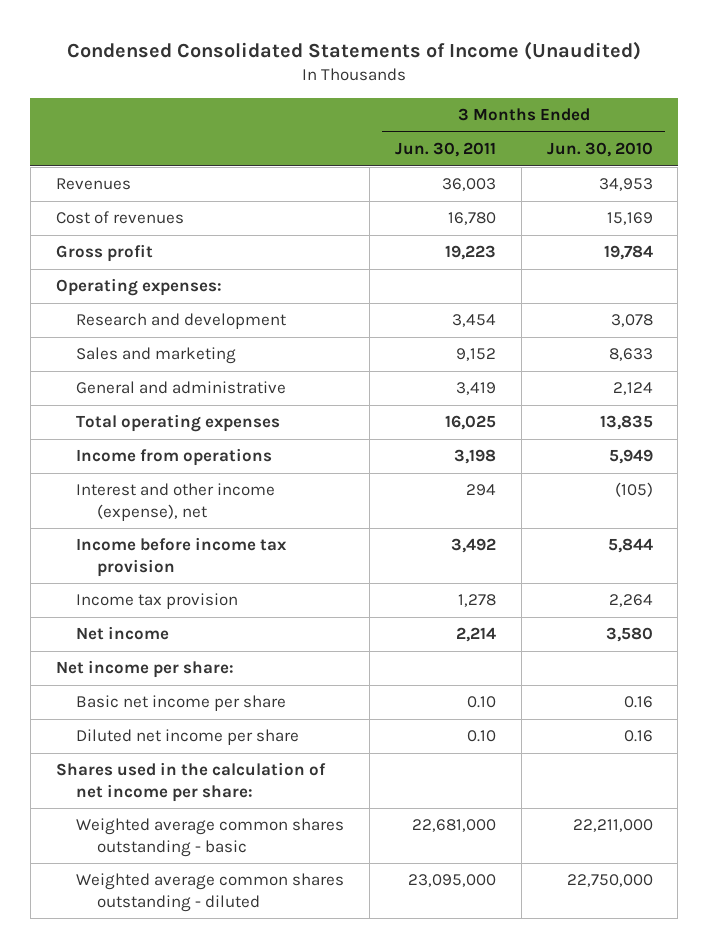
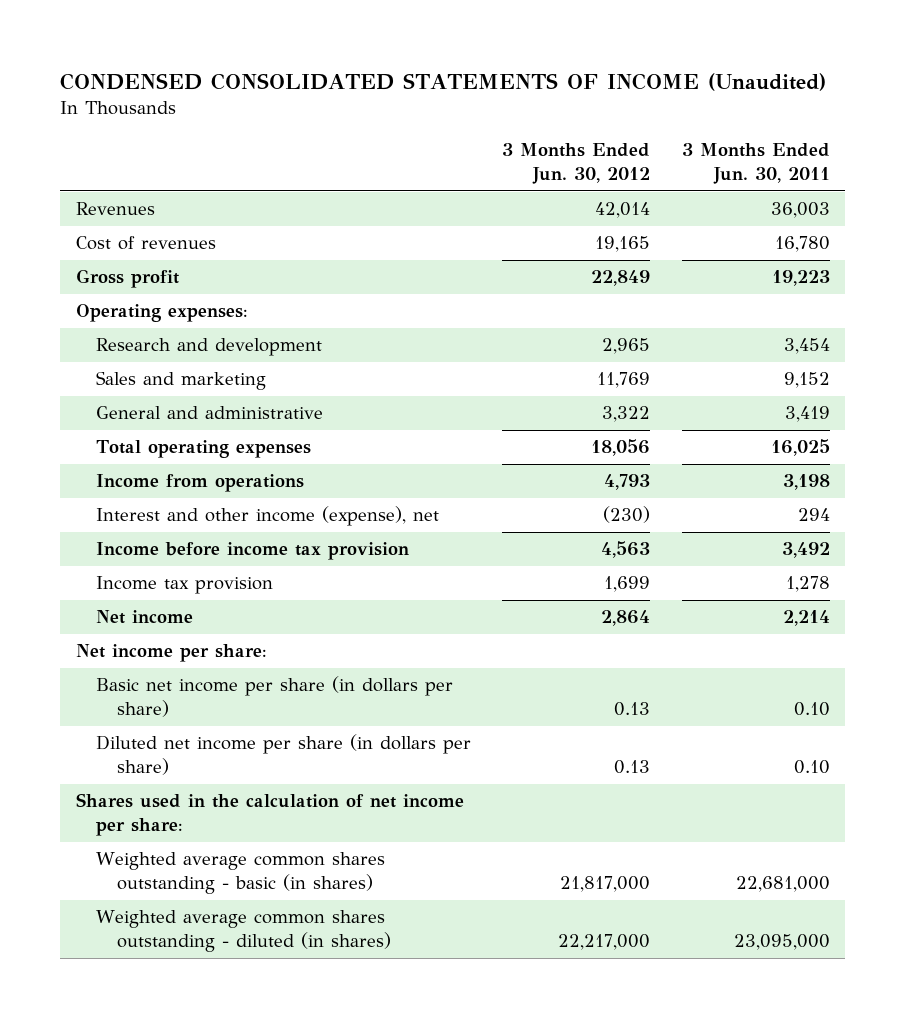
[67,41,642,61] Condensed Consolidated Statements of Income (Unaudited) -> [59,72,826,91] CONDENSED CONSOLIDATED STATEMENTS OF INCOME (Unaudited)
[546,142,653,158] Jun. 30, 2010 -> none
none -> [502,142,651,185] 3 Months Ended Jun. 30, 2012
[76,695,287,712] Basic net income per share -> [96,676,454,718] Basic net income per share (in dollars per share)
[76,729,300,746] Diluted net income per share -> [96,734,472,776] Diluted net income per share (in dollars per share)
[76,818,345,857] Weighted average common shares outstanding - basic -> [96,852,386,895] Weighted average common shares outstanding - basic (in shares)
[76,873,345,912] Weighted average common shares outstanding - diluted -> [96,910,391,953] Weighted average common shares outstanding - diluted (in shares)

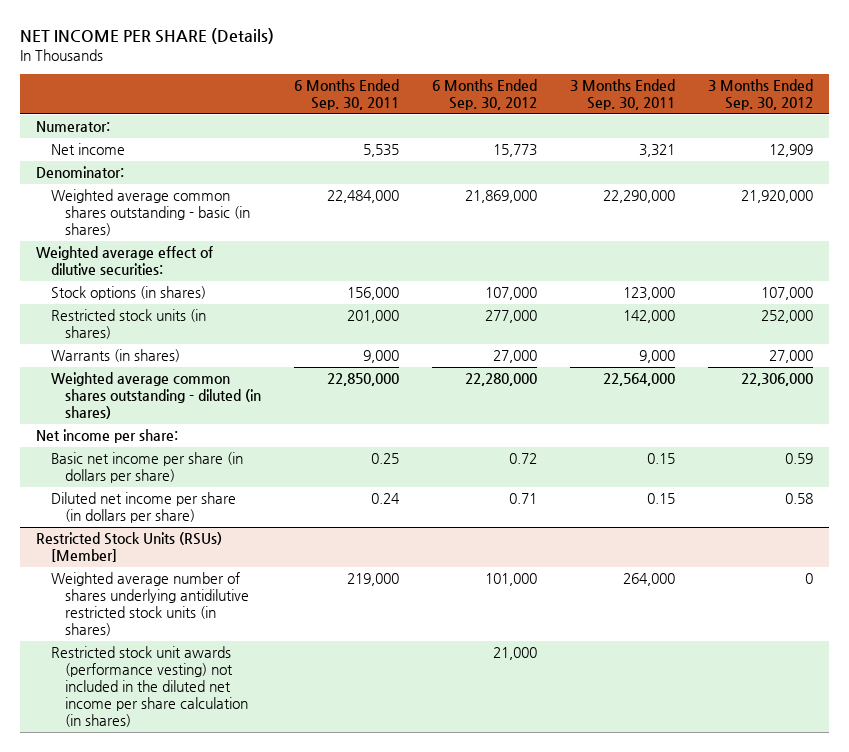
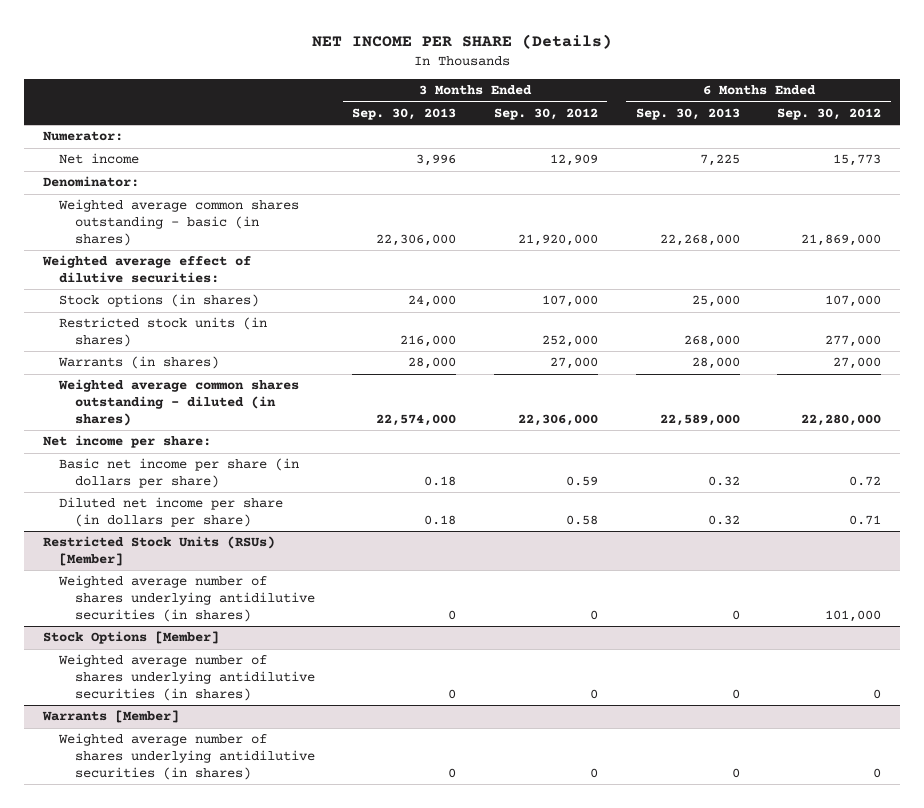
[293,79,399,111] 6 Months Ended Sep. 30, 2011 -> none
[569,79,675,111] 3 Months Ended Sep. 30, 2011 -> none
none -> [352,108,457,121] Sep. 30, 2013
none -> [635,108,740,121] Sep. 30, 2013
[50,646,248,728] Restricted stock unit awards (performance vesting) not included in the diluted net income per share calculation (in shares) -> none
[50,572,249,637] Weighted average number of shares underlying antidilutive restricted stock units (in shares) -> [57,575,315,622] Weighted average number of shares underlying antidilutive securities (in shares)
none -> [42,631,219,645] Stock Options [Member]
none -> [57,654,315,701] Weighted average number of shares underlying antidilutive securities (in shares)
none -> [41,710,179,724] Warrants [Member]
none -> [57,733,315,780] Weighted average number of shares underlying antidilutive securities (in shares)

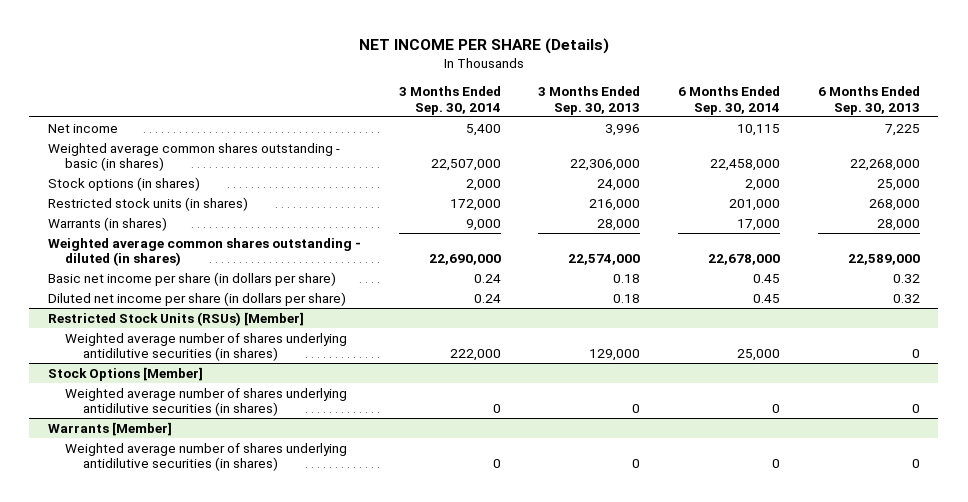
[494,108,599,121] Sep. 30, 2012 -> none
[777,108,882,121] Sep. 30, 2012 -> none
none -> [398,85,501,115] 3 Months Ended Sep. 30, 2014
none -> [677,85,780,115] 6 Months Ended Sep. 30, 2014
[42,131,123,142] Numerator: -> none
[42,176,139,188] Denominator: -> none
[41,255,251,283] Weighted average effect of dilutive securities: -> none
[42,435,211,449] Net income per share: -> none
[448,609,457,620] 0 -> [589,349,641,362] 129,000

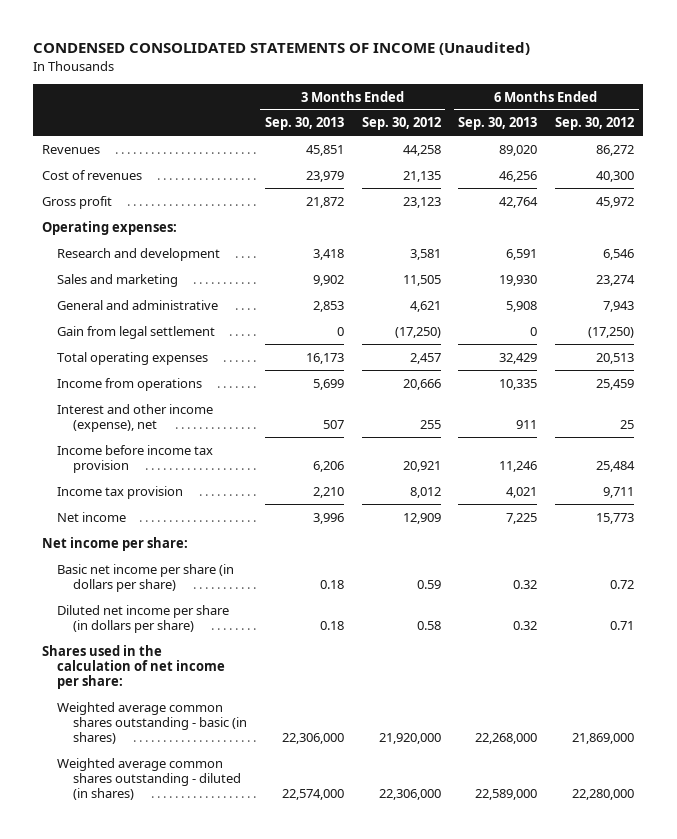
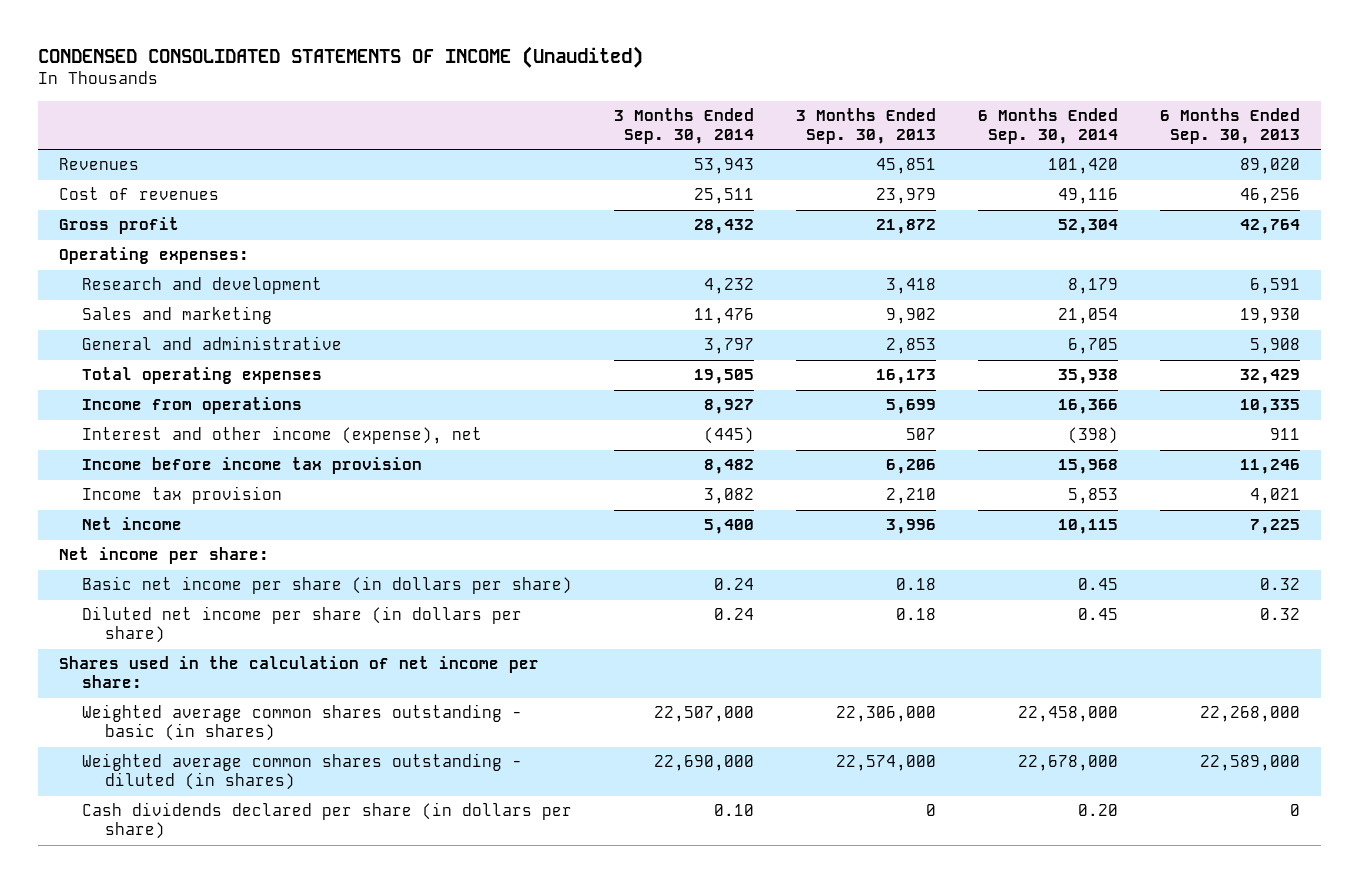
[361,117,441,131] Sep. 30, 2012 -> none
[555,117,635,131] Sep. 30, 2012 -> none
none -> [613,108,754,144] 3 Months Ended Sep. 30, 2014
none -> [978,108,1119,144] 6 Months Ended Sep. 30, 2014
[57,325,216,339] Gain from legal settlement -> none
none -> [81,802,572,840] Cash dividends declared per share (in dollars per share)

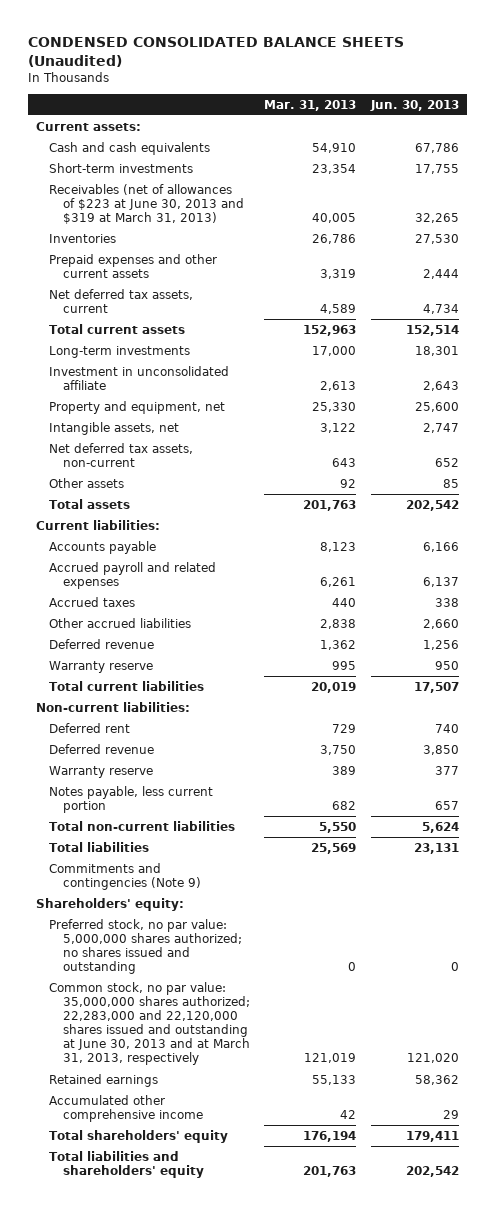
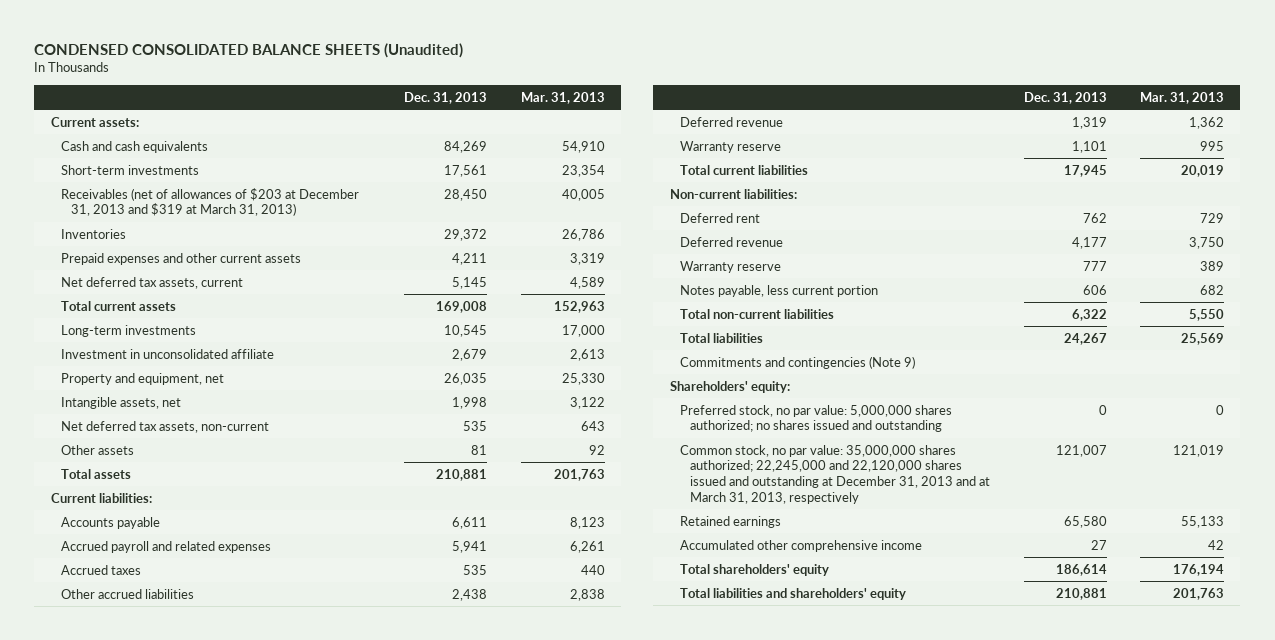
[370,99,460,111] Jun. 30, 2013 -> none
none -> [404,91,488,104] Dec. 31, 2013
[49,183,244,225] Receivables (net of allowances of $223 at June 30, 2013 and $319 at March 31, 2013) -> [61,187,360,217] Receivables (net of allowances of $203 at December 31, 2013 and $319 at March 31, 2013)
[49,981,250,1066] Common stock, no par value: 35,000,000 shares authorized; 22,283,000 and 22,120,000 shares issued and outstanding at June 30, 2013 and at March 31, 2013, respectively -> [680,444,991,504] Common stock, no par value: 35,000,000 shares authorized; 22,245,000 and 22,120,000 shares issued and outstanding at December 31, 2013 and at March 31, 2013, respectively

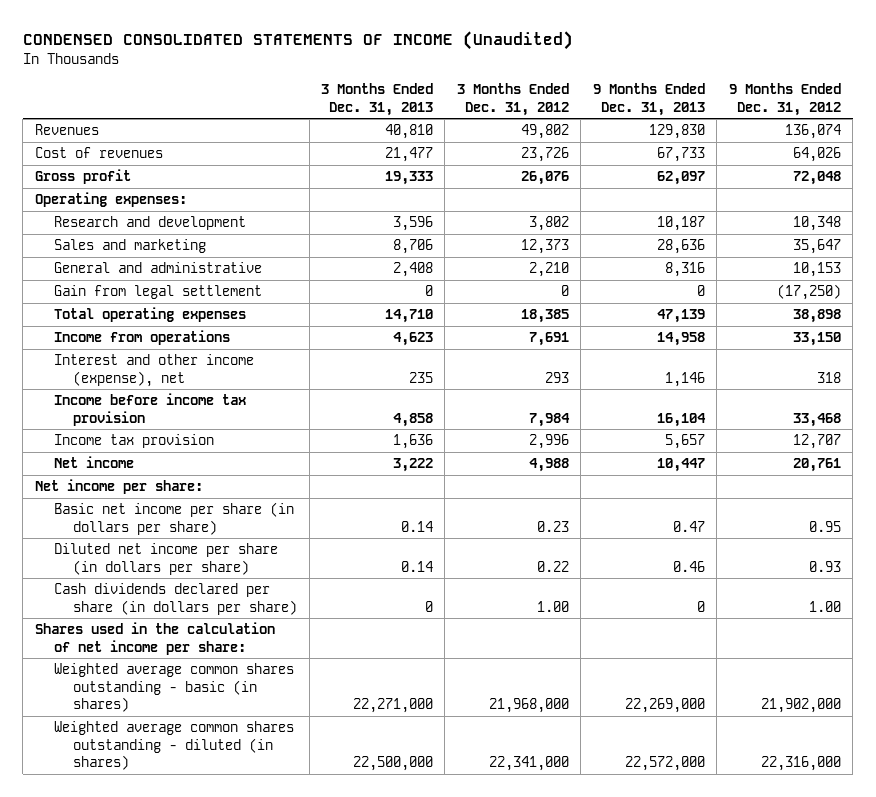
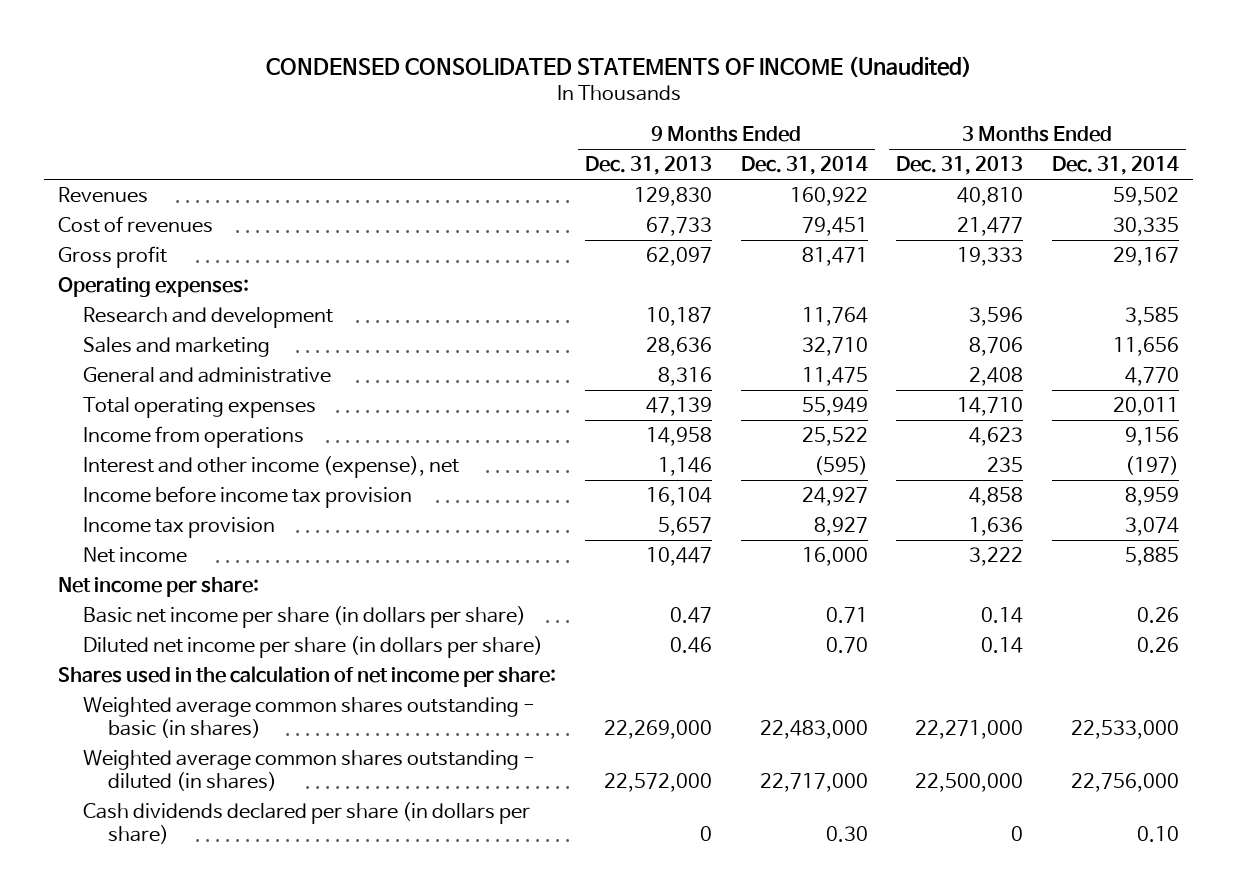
[456,83,569,116] 3 Months Ended Dec. 31, 2012 -> none
[728,83,841,116] 9 Months Ended Dec. 31, 2012 -> none
none -> [740,156,868,176] Dec. 31, 2014
none -> [1051,156,1179,176] Dec. 31, 2014
[53,285,262,300] Gain from legal settlement -> none
[53,583,298,615] Cash dividends declared per share (in dollars per share) -> [83,801,531,844] Cash dividends declared per share (in dollars per share)

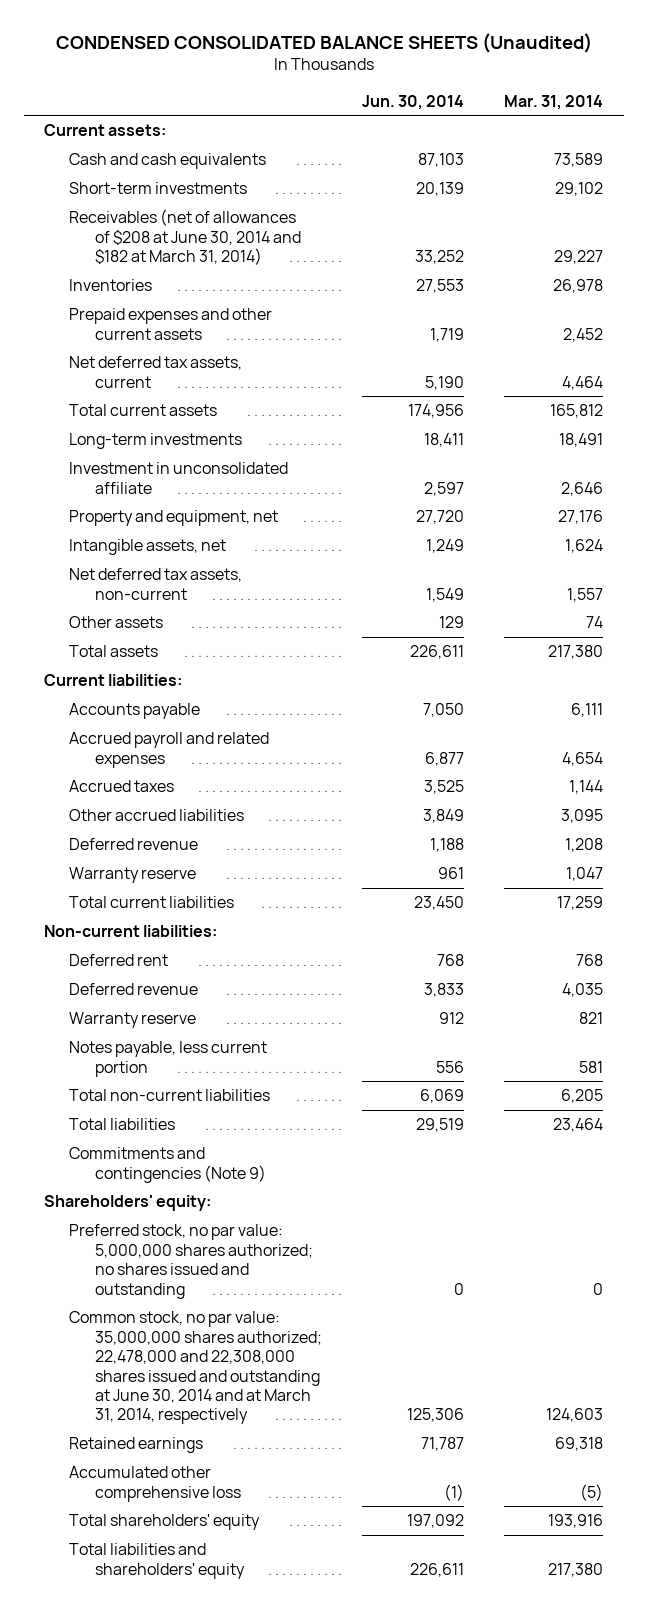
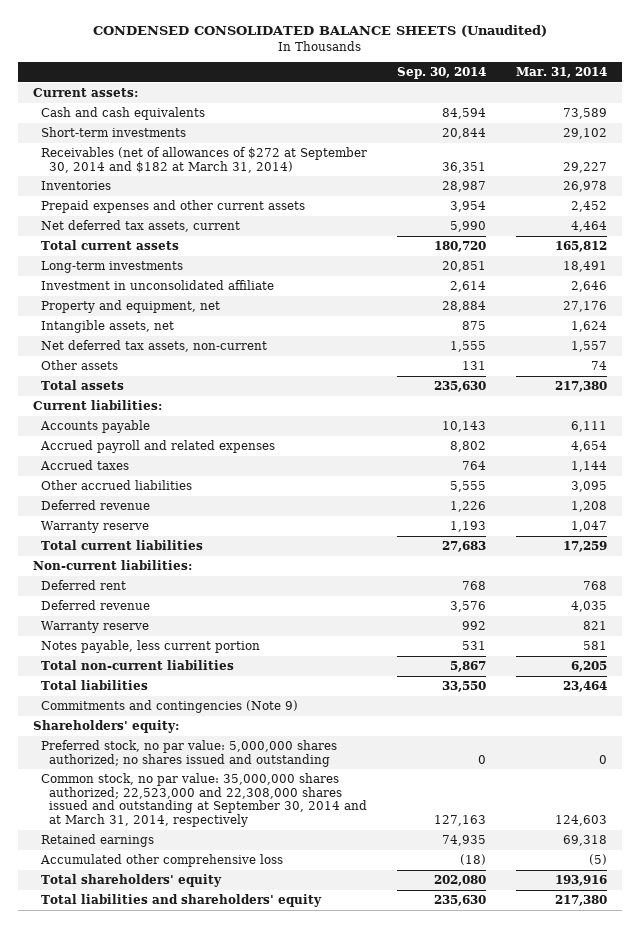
[362,94,465,110] Jun. 30, 2014 -> none
none -> [397,67,487,80] Sep. 30, 2014
[69,209,301,266] Receivables (net of allowances of $208 at June 30, 2014 and $182 at March 31, 2014) -> [40,147,367,173] Receivables (net of allowances of $272 at September 30, 2014 and $182 at March 31, 2014)
[69,1311,322,1425] Common stock, no par value: 35,000,000 shares authorized; 22,478,000 and 22,308,000 shares issued and outstanding at June 30, 2014 and at March 31, 2014, respectively -> [40,773,368,827] Common stock, no par value: 35,000,000 shares authorized; 22,523,000 and 22,308,000 shares issued and outstanding at September 30, 2014 and at March 31, 2014, respectively

